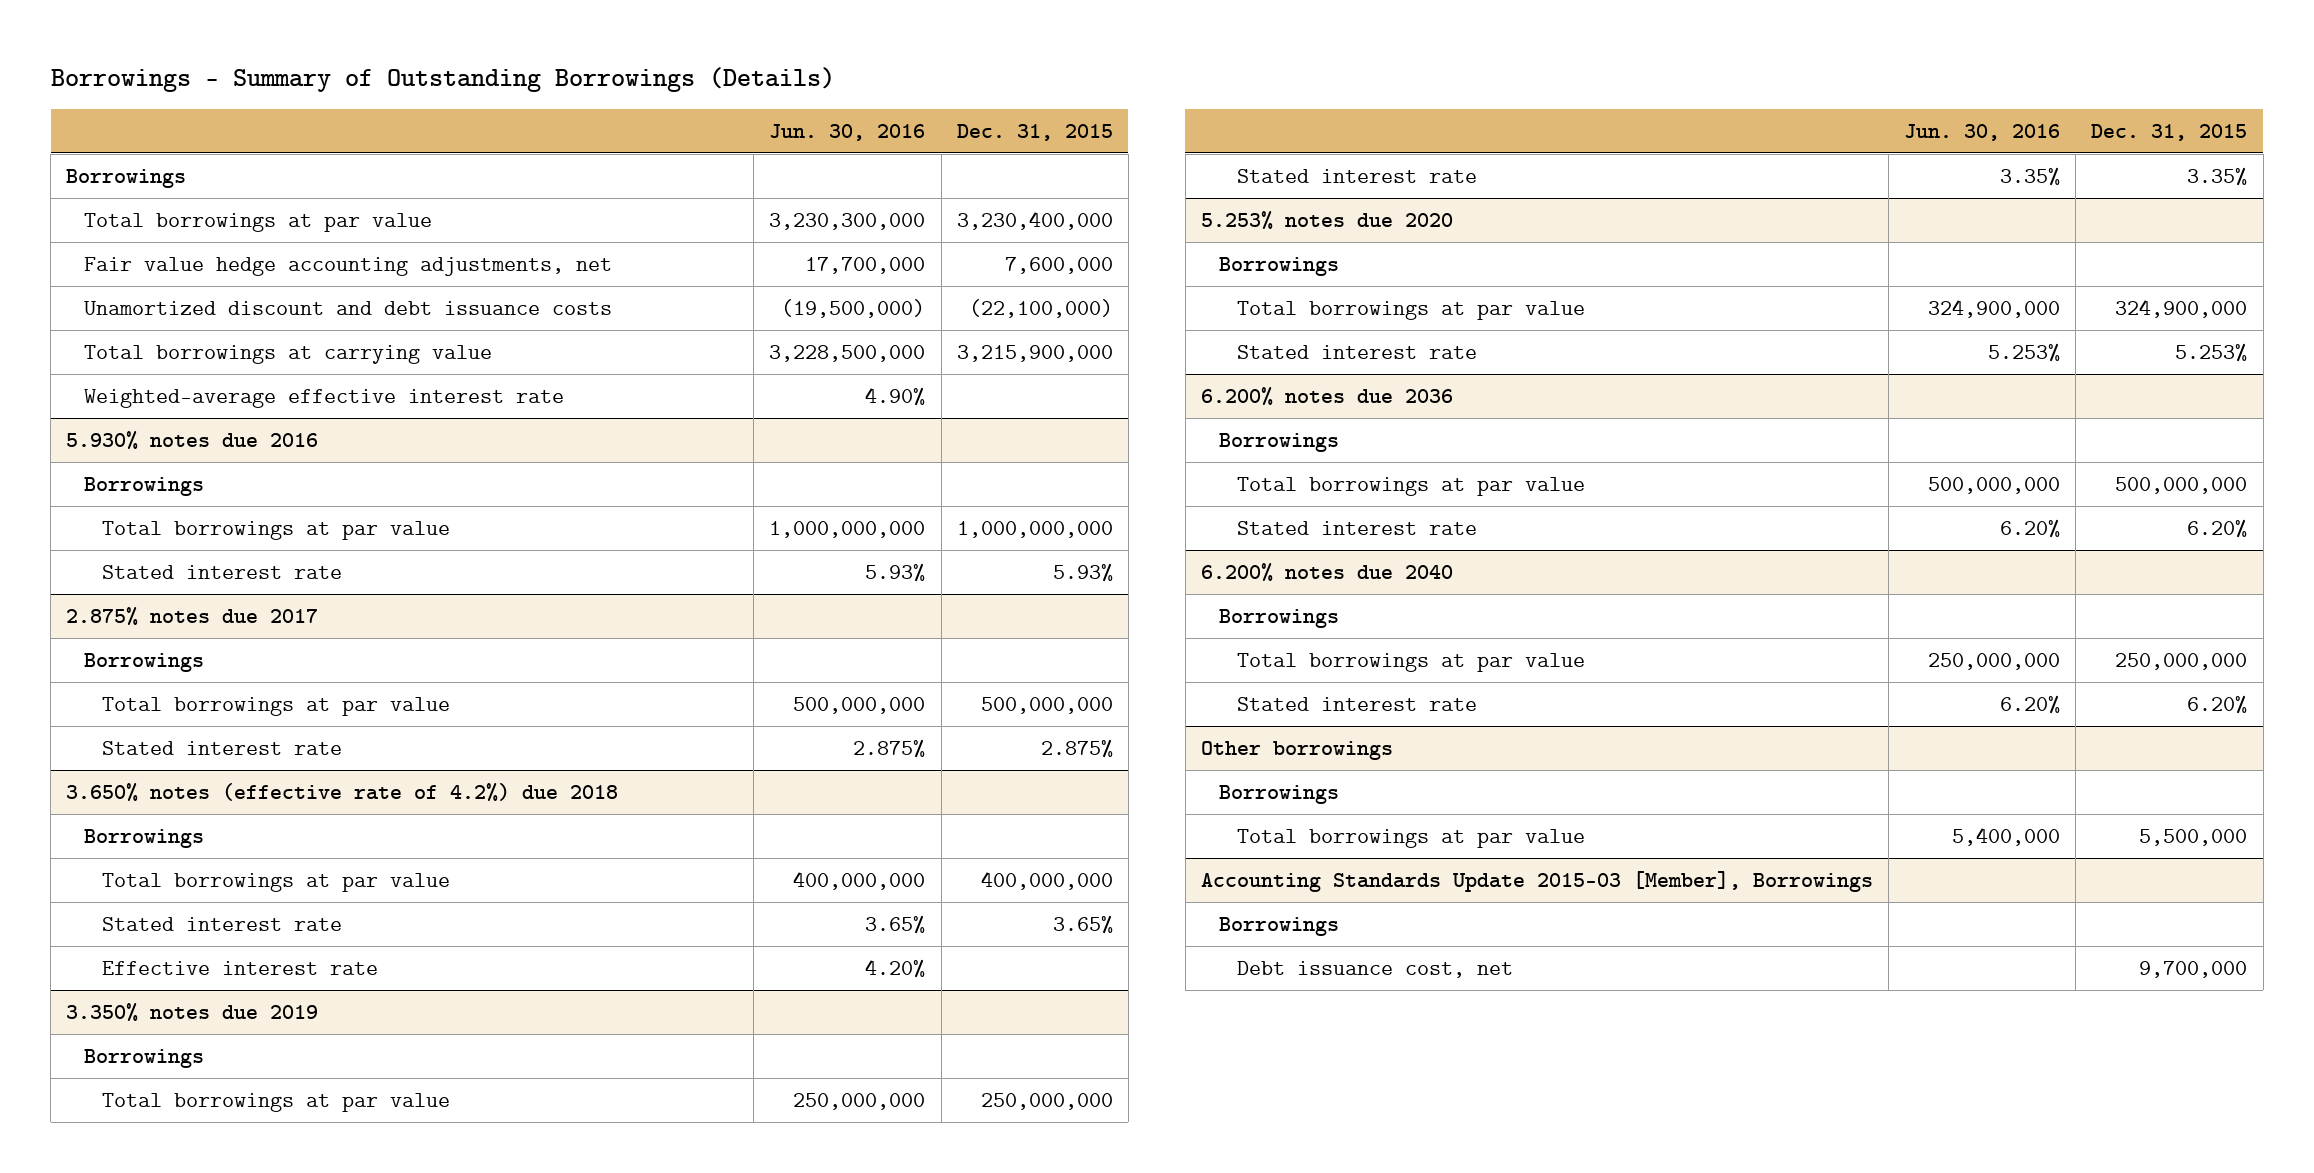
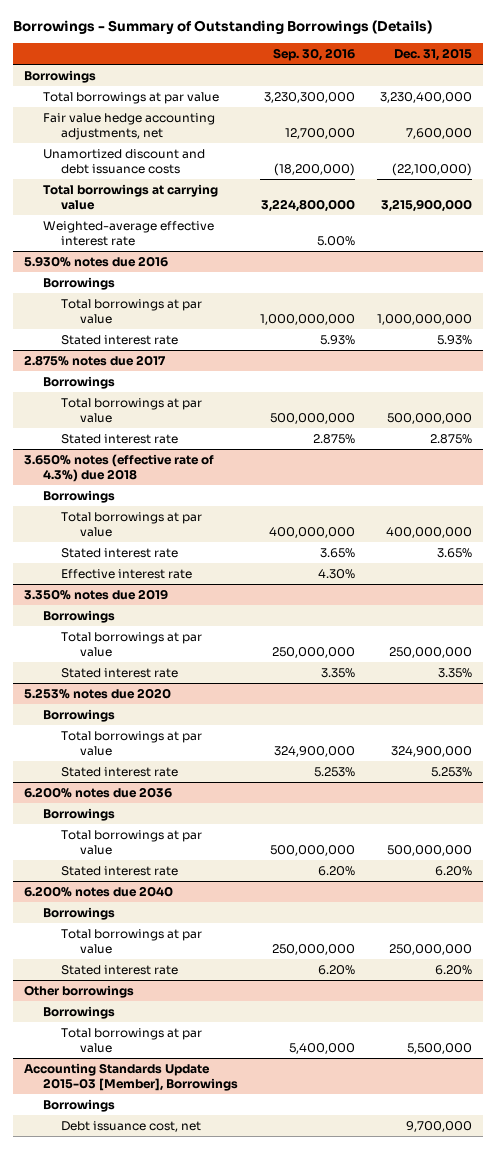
[769,123,926,141] Jun. 30, 2016 -> none
none -> [272,47,355,61] Sep. 30, 2016
[66,782,619,801] 3.650% notes (effective rate of 4.2%) due 2018 -> [24,453,215,483] 3.650% notes (effective rate of 4.3%) due 2018

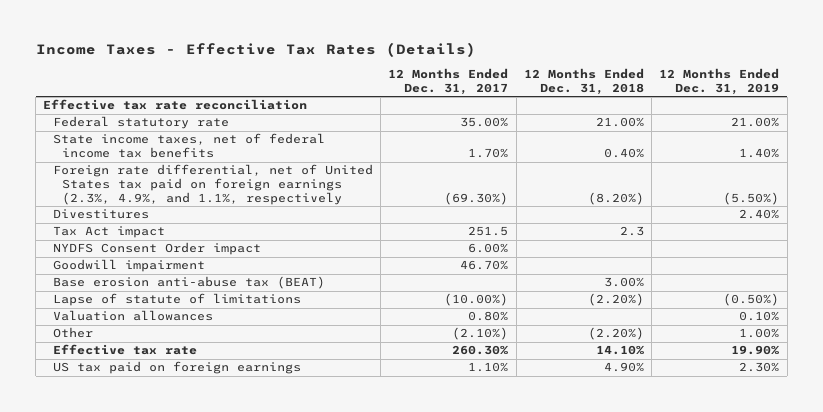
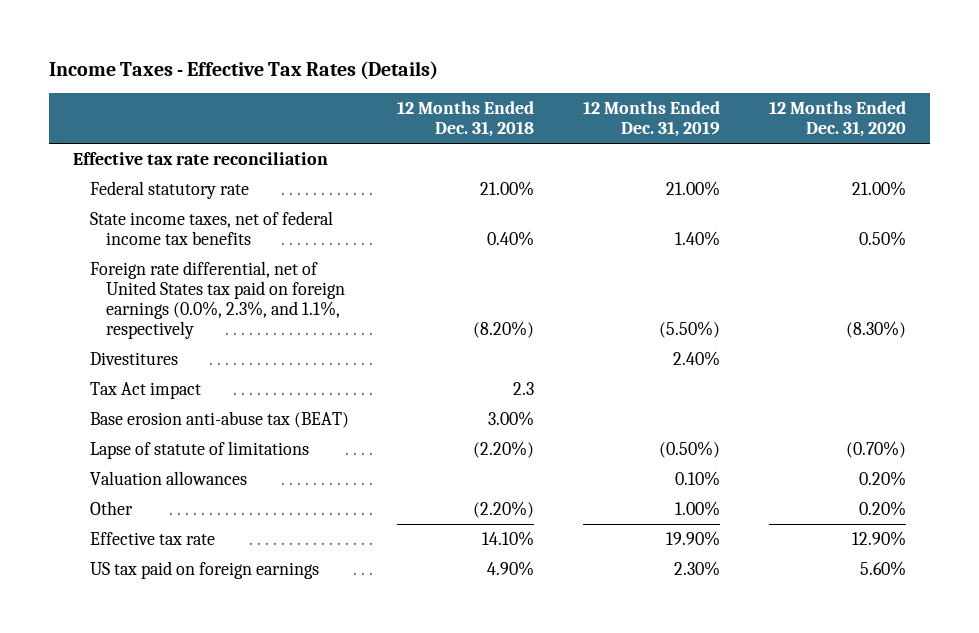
[388,67,509,95] 12 Months Ended Dec. 31, 2017 -> none
none -> [768,101,906,138] 12 Months Ended Dec. 31, 2020
[52,164,373,206] Foreign rate differential, net of United States tax paid on foreign earnings (2.3%, 4.9%, and 1.1%, respectively -> [89,260,345,340] Foreign rate differential, net of United States tax paid on foreign earnings (0.0%, 2.3%, and 1.1%, respectively
[52,242,261,256] NYDFS Consent Order impact -> none
[52,259,205,273] Goodwill impairment -> none

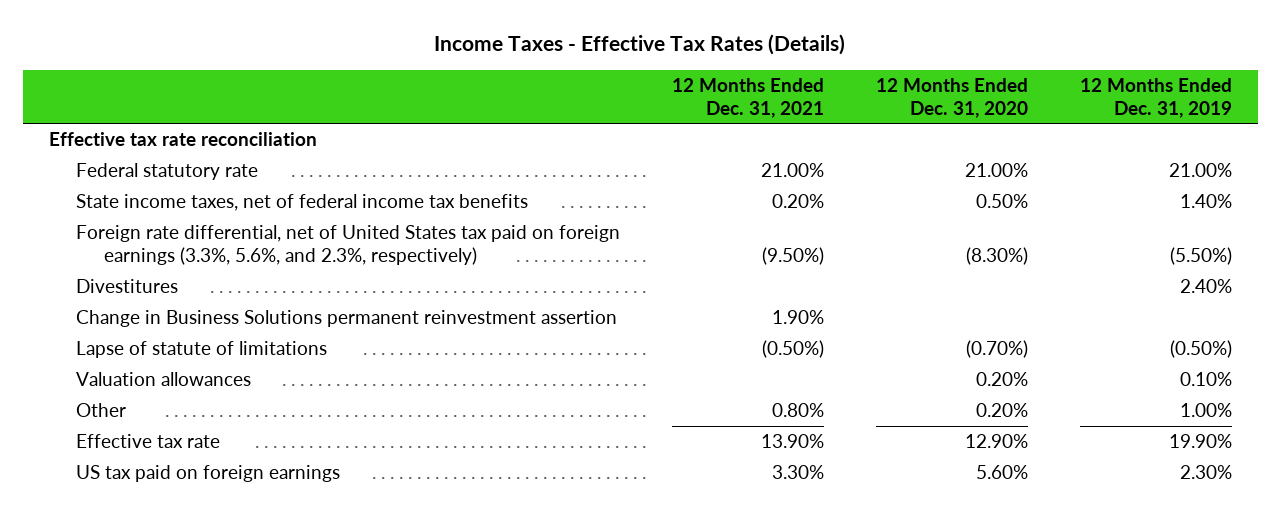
[397,101,535,138] 12 Months Ended Dec. 31, 2018 -> none
none -> [672,78,825,118] 12 Months Ended Dec. 31, 2021
[89,260,345,340] Foreign rate differential, net of United States tax paid on foreign earnings (0.0%, 2.3%, and 1.1%, respectively -> [76,225,621,265] Foreign rate differential, net of United States tax paid on foreign earnings (3.3%, 5.6%, and 2.3%, respectively)
[89,381,201,399] Tax Act impact -> none
[89,410,349,428] Base erosion anti-abuse tax (BEAT) -> none
none -> [76,310,618,328] Change in Business Solutions permanent reinvestment assertion

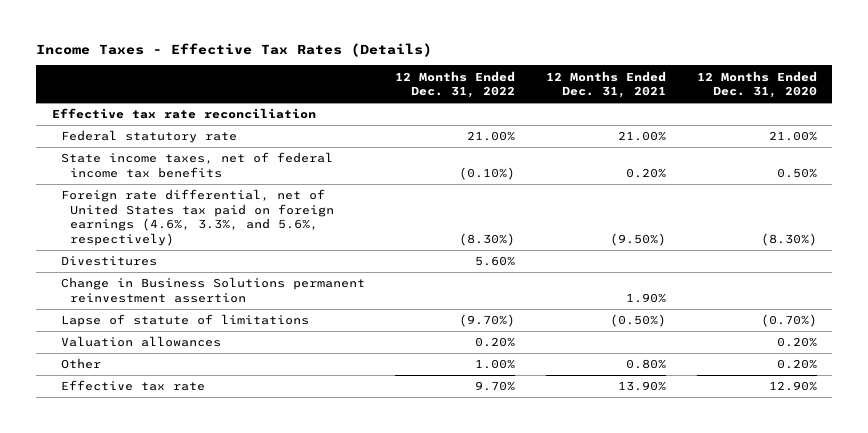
[1079,78,1232,118] 12 Months Ended Dec. 31, 2019 -> none
none -> [395,70,516,99] 12 Months Ended Dec. 31, 2022
[76,225,621,265] Foreign rate differential, net of United States tax paid on foreign earnings (3.3%, 5.6%, and 2.3%, respectively) -> [60,189,334,246] Foreign rate differential, net of United States tax paid on foreign earnings (4.6%, 3.3%, and 5.6%, respectively)
[76,465,341,483] US tax paid on foreign earnings -> none

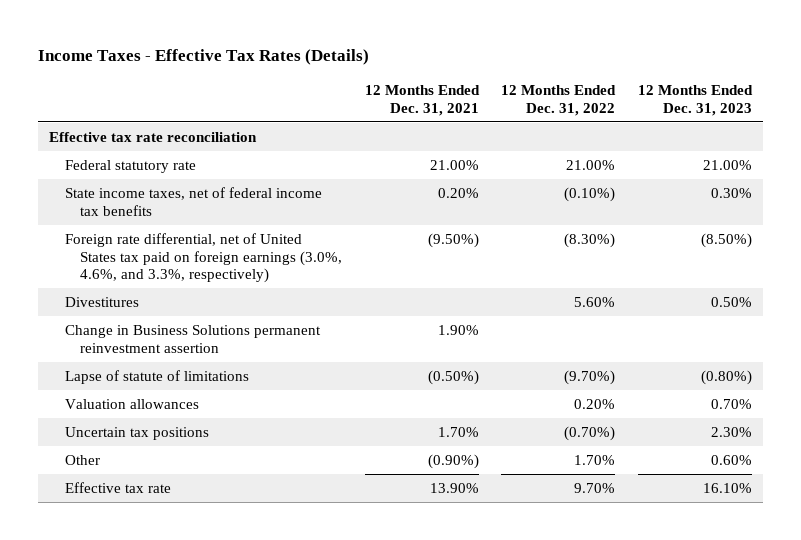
[696,70,817,99] 12 Months Ended Dec. 31, 2020 -> none
none -> [637,84,753,116] 12 Months Ended Dec. 31, 2023
[60,189,334,246] Foreign rate differential, net of United States tax paid on foreign earnings (4.6%, 3.3%, and 5.6%, respectively) -> [64,232,343,284] Foreign rate differential, net of United States tax paid on foreign earnings (3.0%, 4.6%, and 3.3%, respectively)
none -> [64,426,209,440] Uncertain tax positions
[475,359,516,370] 1.00% -> [574,454,616,465] 1.70%
[625,359,666,370] 0.80% -> [427,453,479,469] (0.90%)

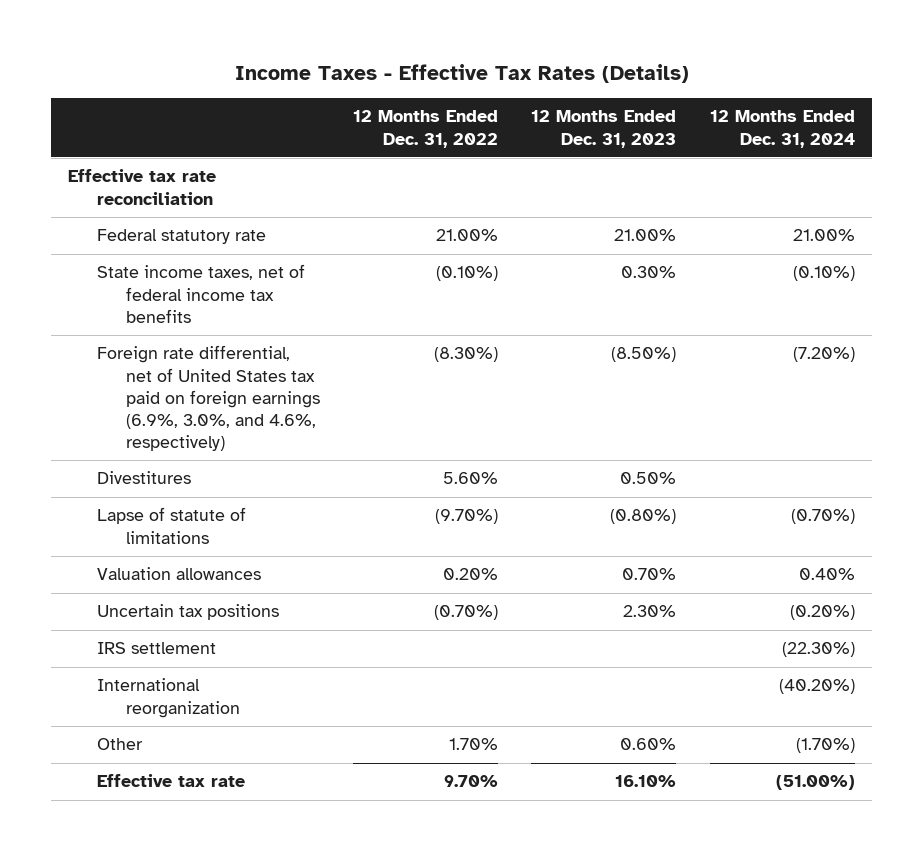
[364,84,480,116] 12 Months Ended Dec. 31, 2021 -> none
none -> [709,110,855,148] 12 Months Ended Dec. 31, 2024
[64,232,343,284] Foreign rate differential, net of United States tax paid on foreign earnings (3.0%, 4.6%, and 3.3%, respectively) -> [96,345,320,452] Foreign rate differential, net of United States tax paid on foreign earnings (6.9%, 3.0%, and 4.6%, respectively)
[64,324,321,353] Change in Business Solutions permanent reinvestment assertion -> none
none -> [96,642,216,655] IRS settlement
none -> [96,678,240,718] International reorganization

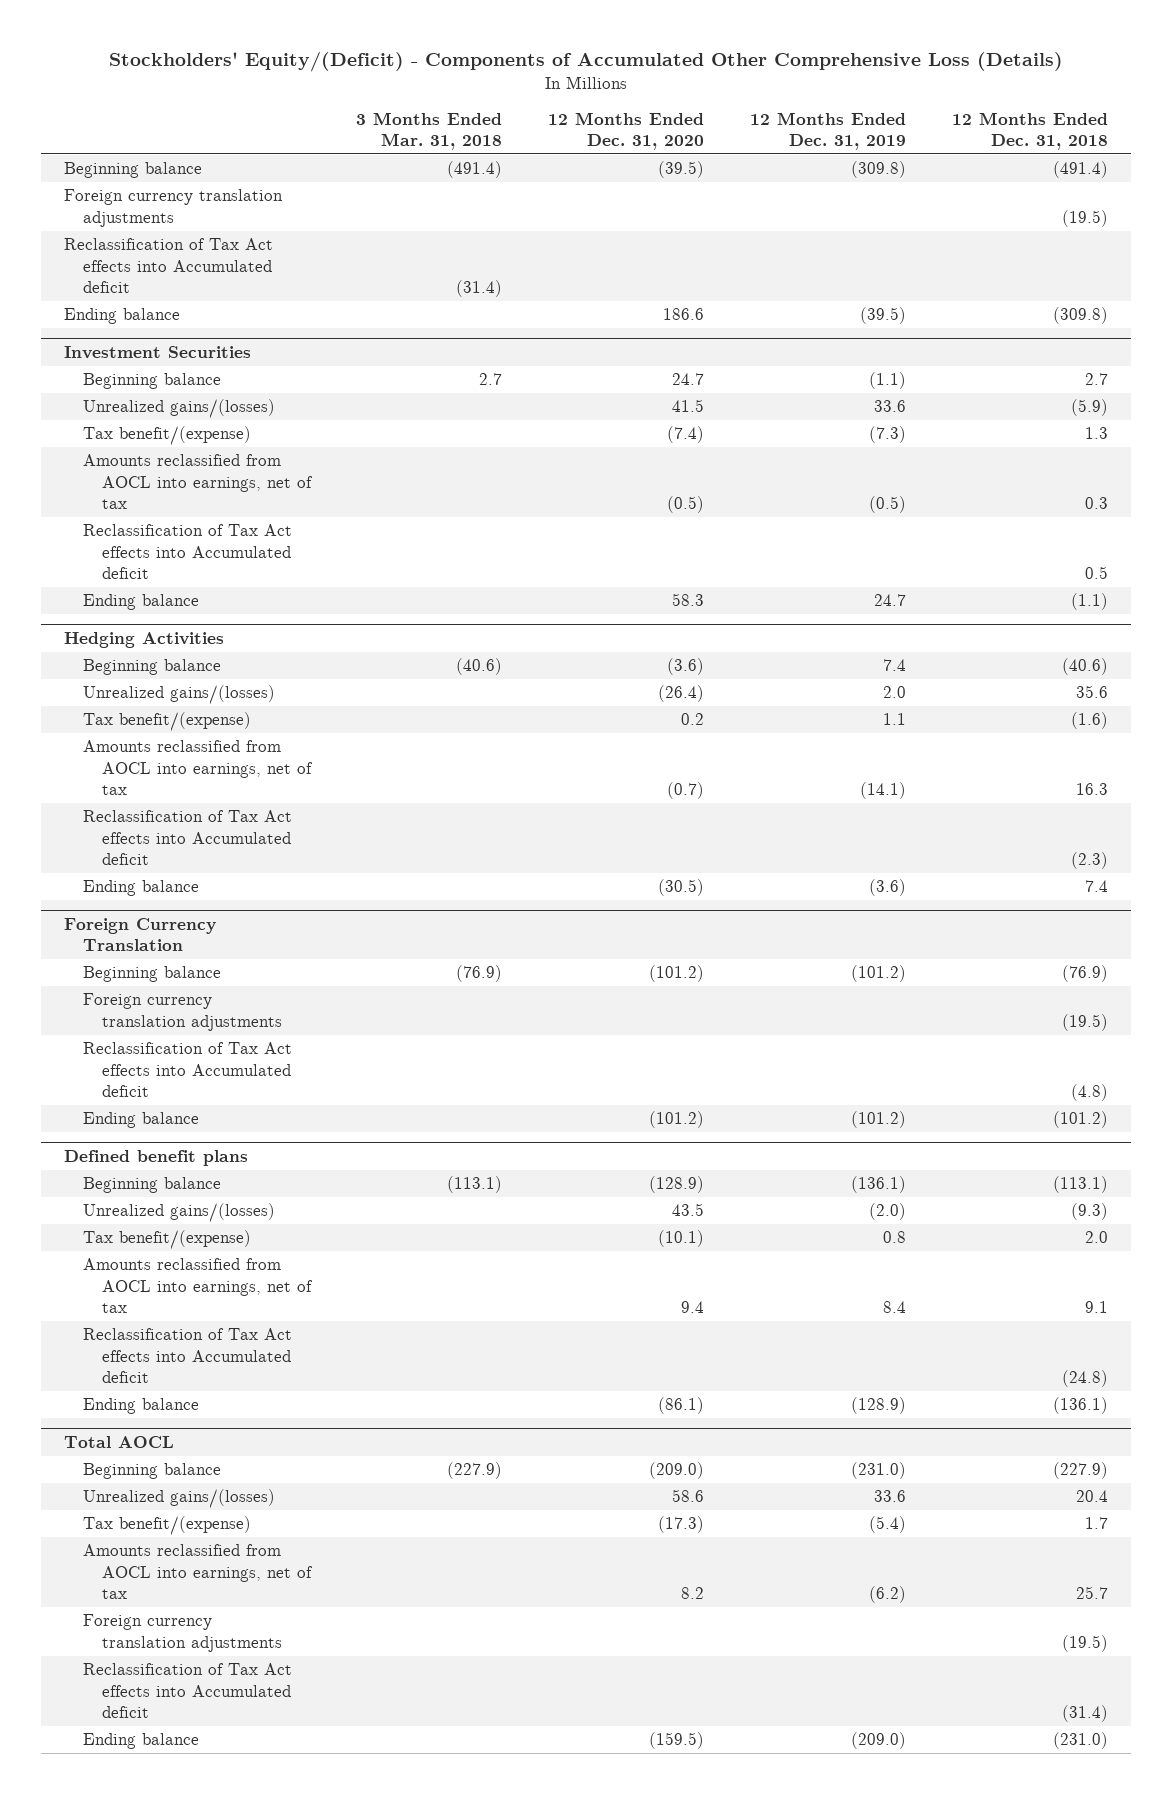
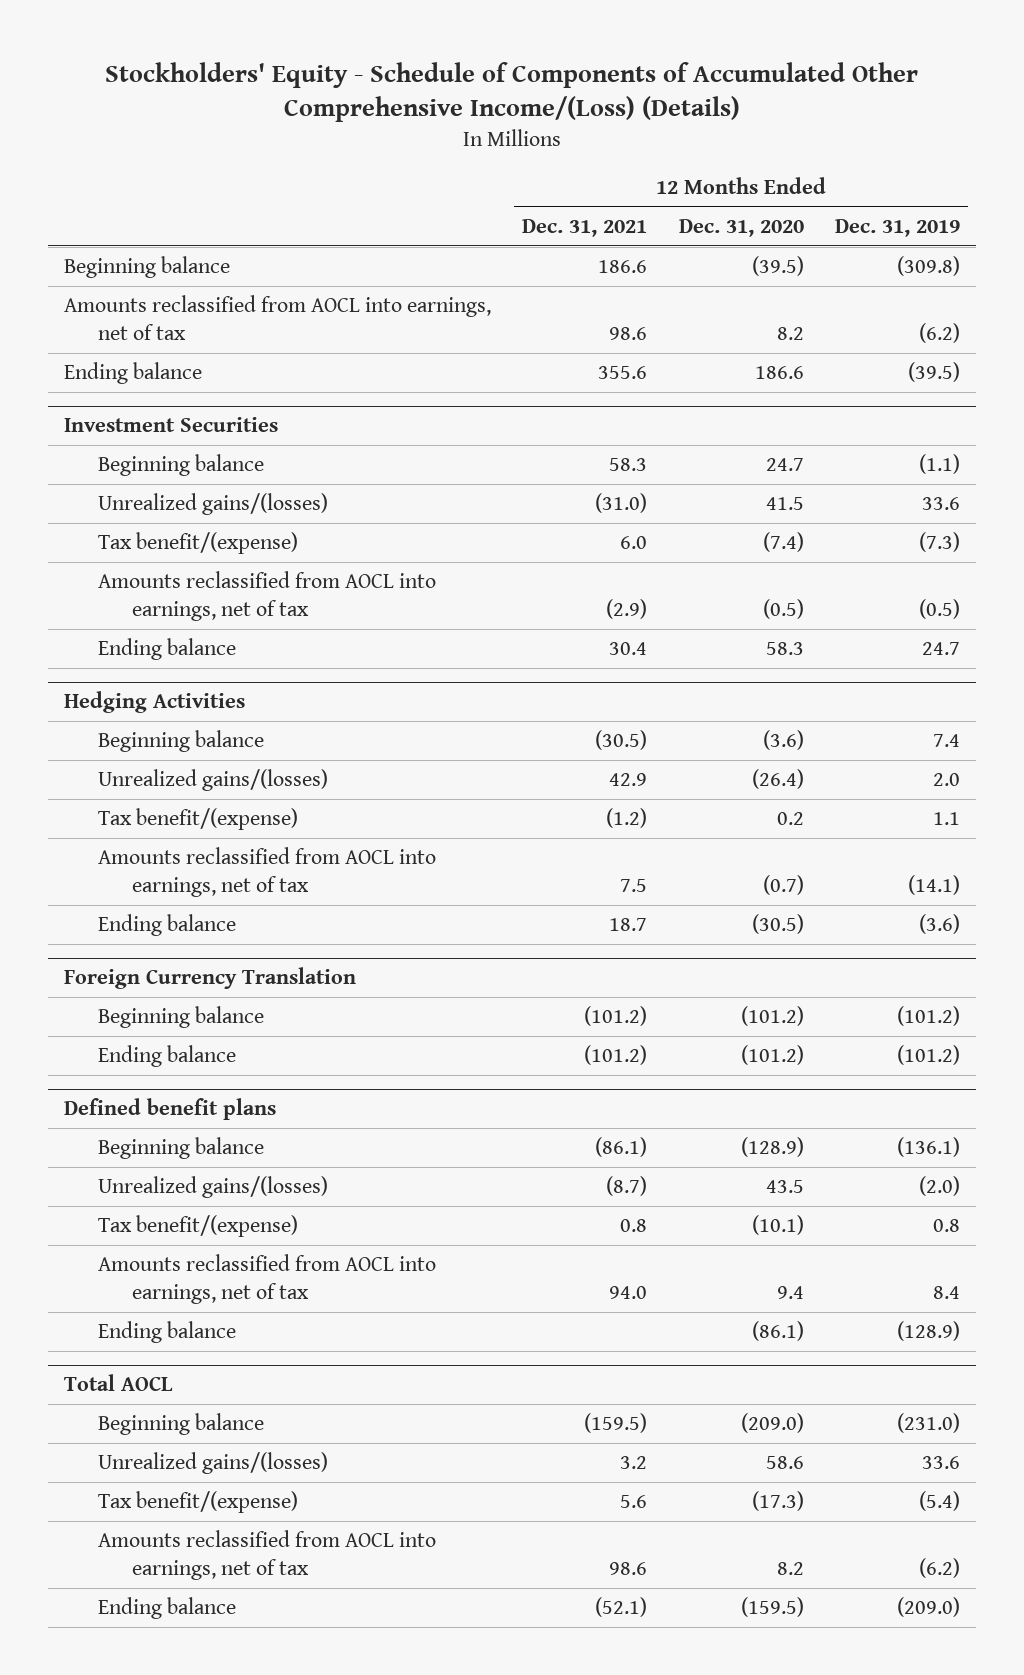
[108,51,1063,73] Stockholders' Equity/(Deficit) - Components of Accumulated Other Comprehensive Loss (Details) -> [105,62,919,123] Stockholders' Equity - Schedule of Components of Accumulated Other Comprehensive Income/(Loss) (Details)
[356,111,503,150] 3 Months Ended Mar. 31, 2018 -> none
[952,111,1109,150] 12 Months Ended Dec. 31, 2018 -> none
none -> [522,218,648,237] Dec. 31, 2021
[63,189,283,227] Foreign currency translation adjustments -> none
[63,238,273,293] Reclassification of Tax Act effects into Accumulated deficit -> none
none -> [63,295,491,341] Amounts reclassified from AOCL into earnings, net of tax
[82,524,292,579] Reclassification of Tax Act effects into Accumulated deficit -> none
[82,810,292,865] Reclassification of Tax Act effects into Accumulated deficit -> none
[82,993,282,1031] Foreign currency translation adjustments -> none
[82,1042,292,1097] Reclassification of Tax Act effects into Accumulated deficit -> none
[82,1328,292,1383] Reclassification of Tax Act effects into Accumulated deficit -> none
[82,1614,282,1652] Foreign currency translation adjustments -> none
[82,1663,292,1718] Reclassification of Tax Act effects into Accumulated deficit -> none

